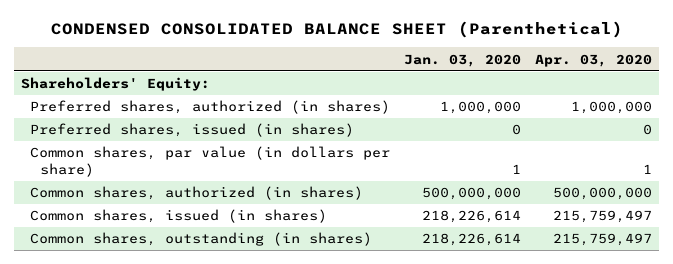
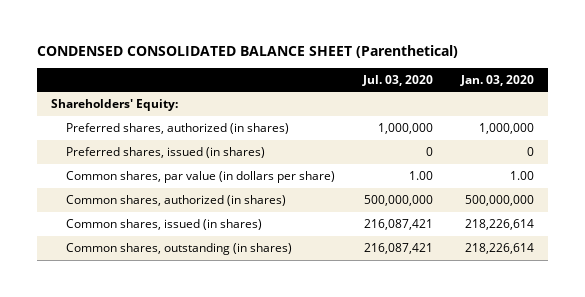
[535,53,653,67] Apr. 03, 2020 -> none
none -> [362,74,434,86] Jul. 03, 2020
[512,163,522,174] 1 -> [510,171,535,181] 1.00

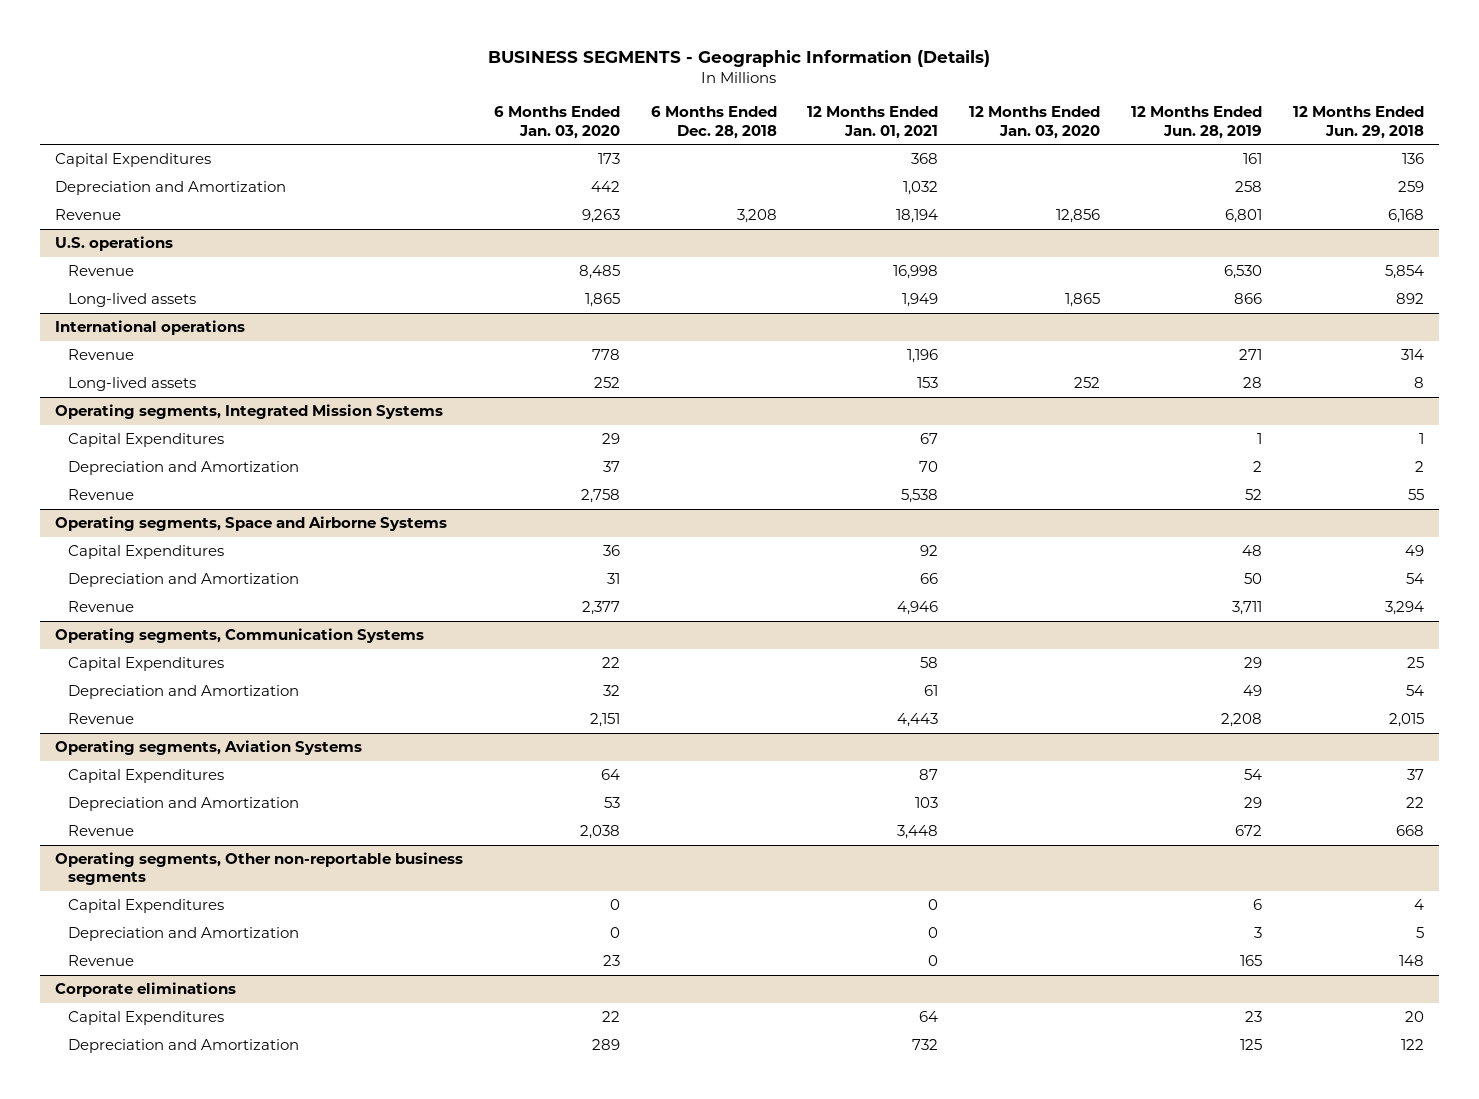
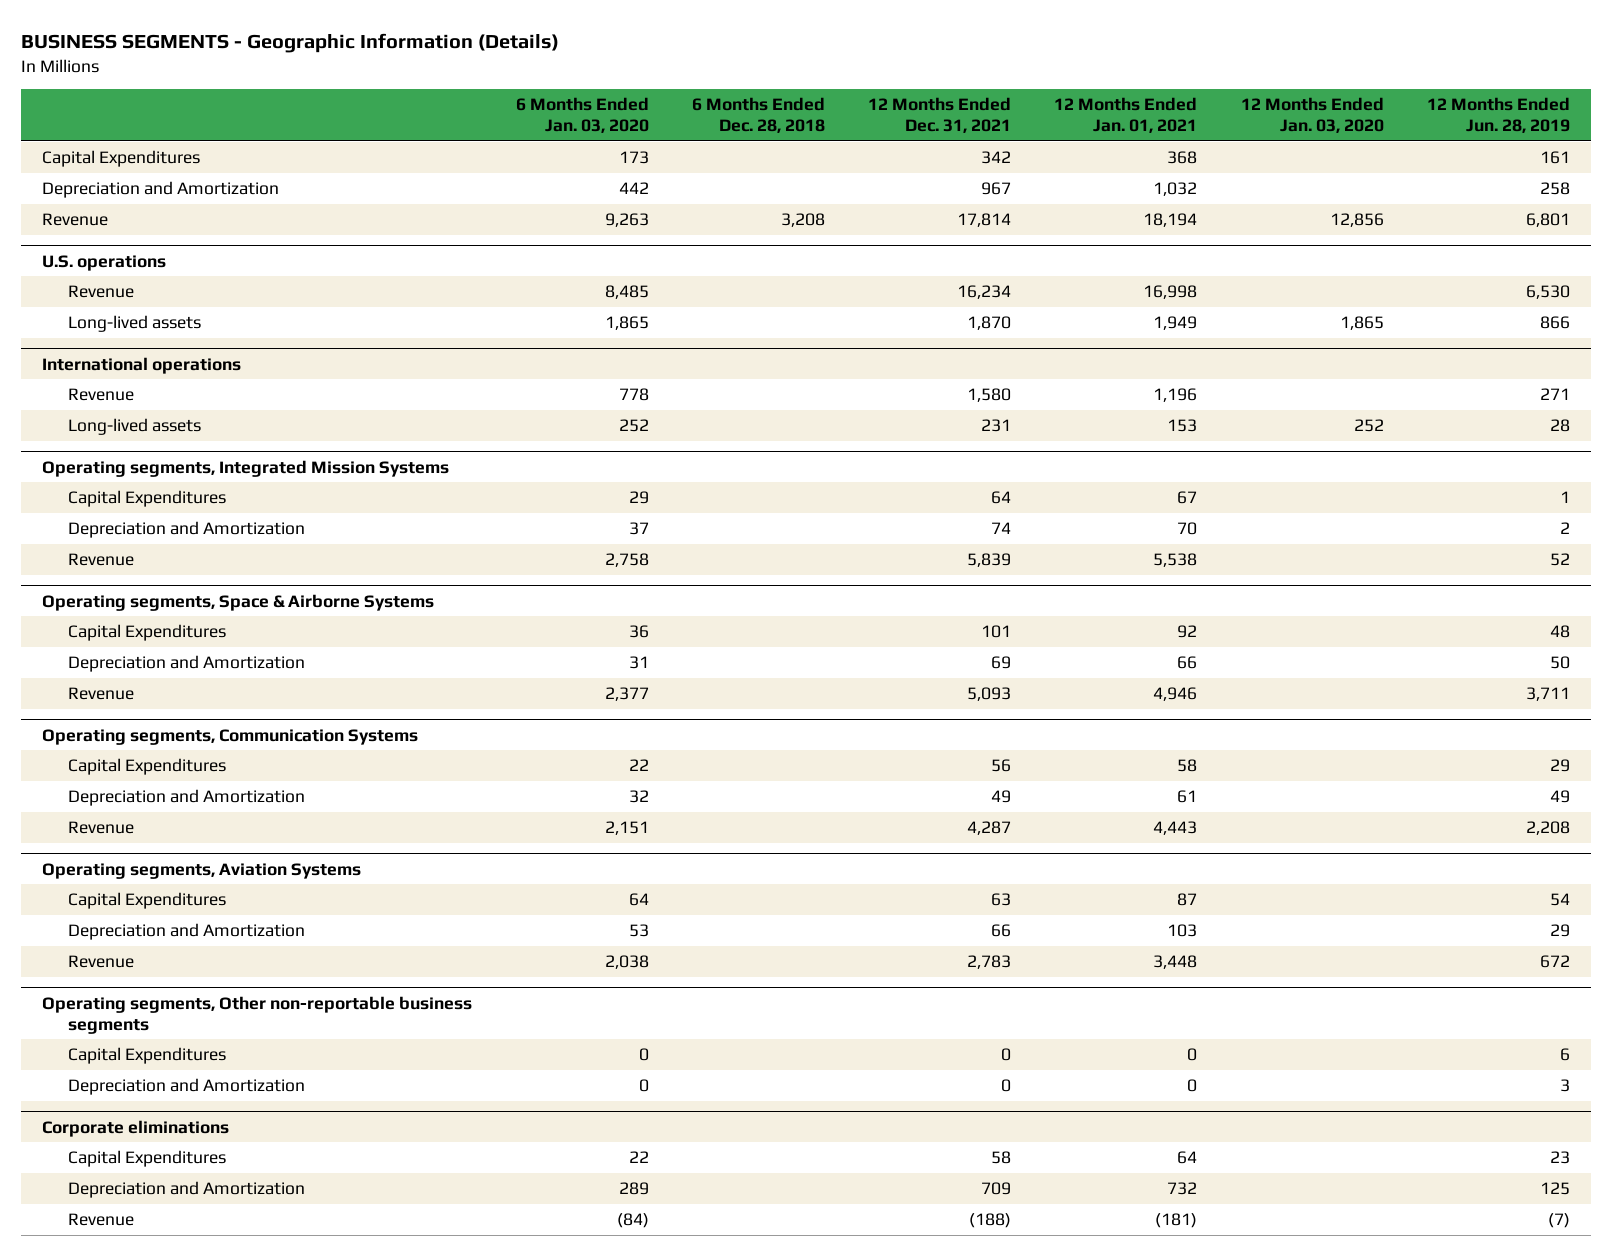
[1292,106,1424,139] 12 Months Ended Jun. 29, 2018 -> none
none -> [868,97,1012,134] 12 Months Ended Dec. 31, 2021
[55,516,448,532] Operating segments, Space and Airborne Systems -> [42,593,435,611] Operating segments, Space & Airborne Systems
[67,955,134,967] Revenue -> none
none -> [68,1213,135,1227] Revenue

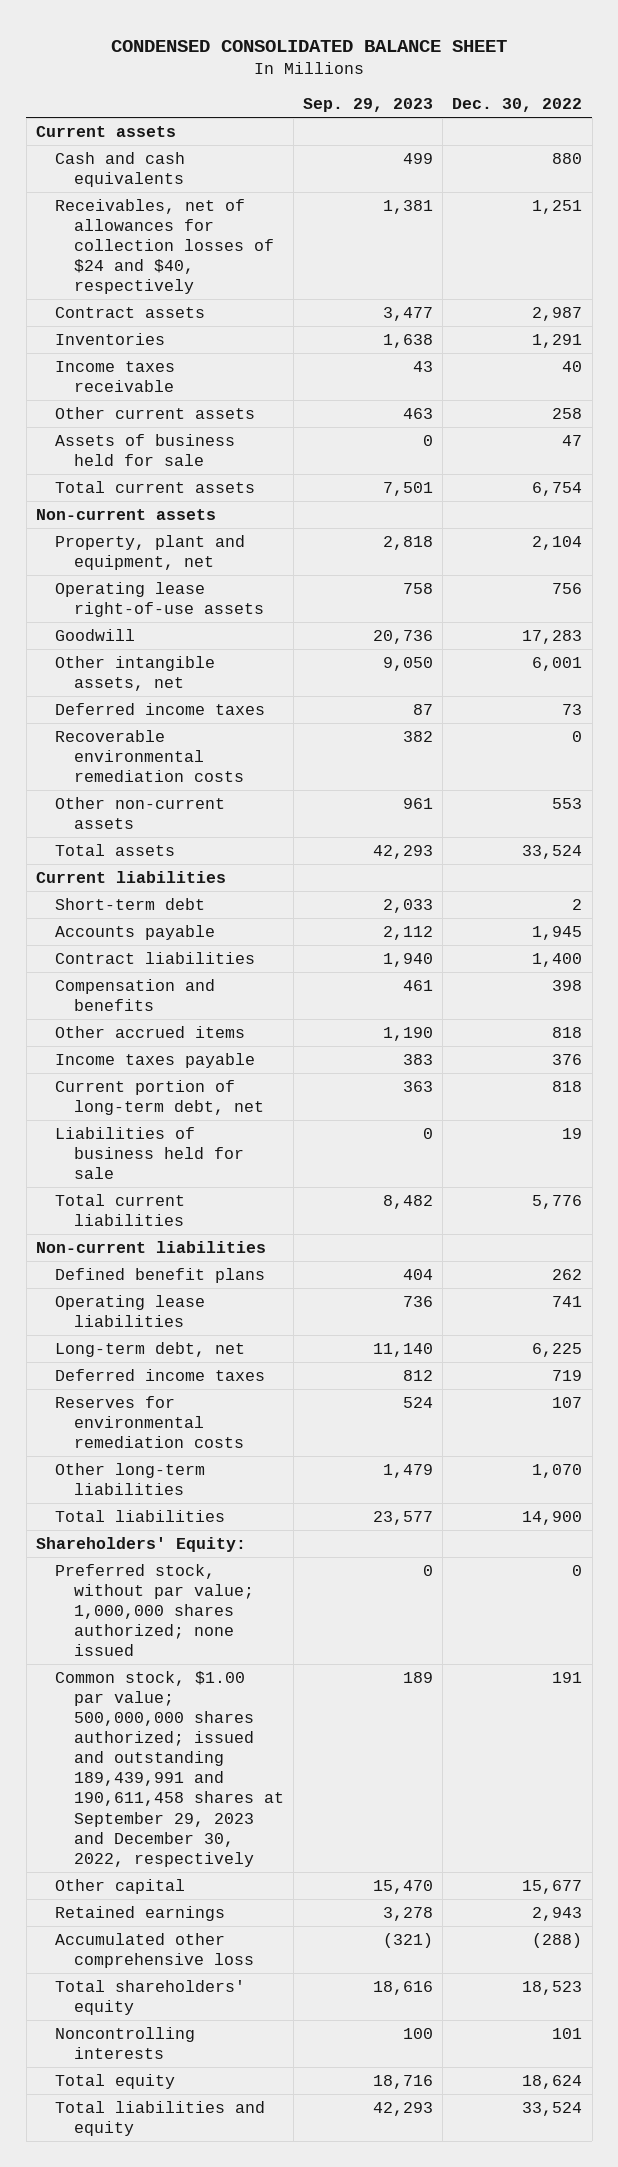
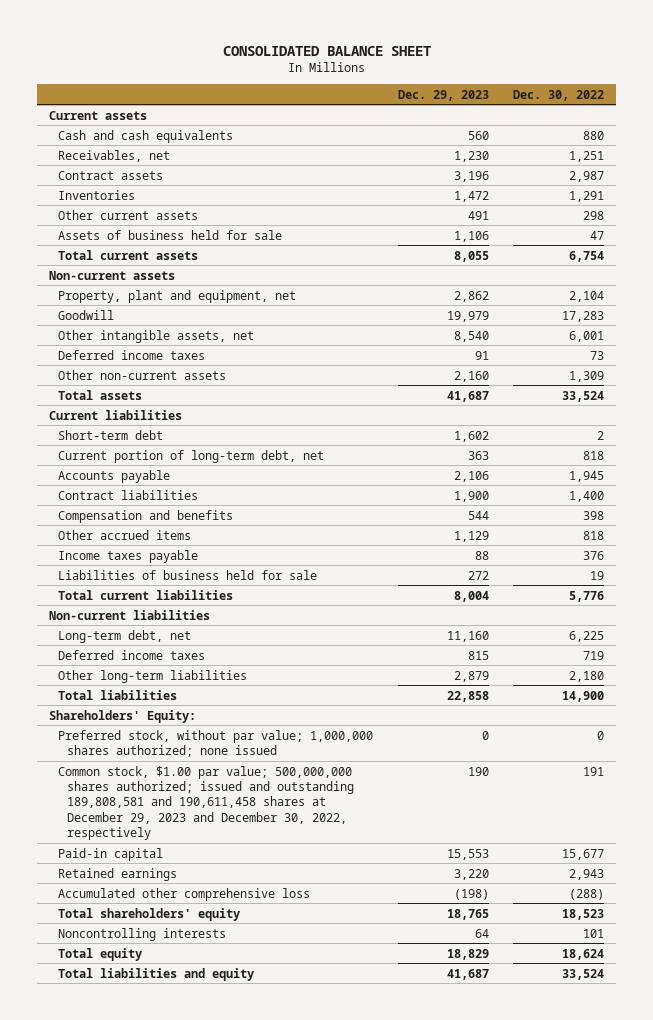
[111,39,508,52] CONDENSED CONSOLIDATED BALANCE SHEET -> [222,45,431,56] CONSOLIDATED BALANCE SHEET
[302,98,433,113] Sep. 29, 2023 -> none
none -> [397,89,489,101] Dec. 29, 2023
[54,198,274,295] Receivables, net of allowances for collection losses of $24 and $40, respectively -> [58,149,171,162] Receivables, net
[54,360,175,392] Income taxes receivable -> none
[552,407,583,419] 258 -> [583,210,605,220] 298
[54,581,264,617] Operating lease right-of-use assets -> none
[54,729,244,783] Recoverable environmental remediation costs -> none
[552,797,583,809] 553 -> [569,370,605,382] 1,309
[54,1079,264,1115] Current portion of long-term debt, net -> [58,449,325,463] Current portion of long-term debt, net
[54,1267,265,1283] Defined benefit plans -> none
[54,1294,205,1327] Operating lease liabilities -> none
[54,1395,244,1449] Reserves for environmental remediation costs -> none
[532,1463,583,1478] 1,070 -> [569,670,605,682] 2,180
[54,1670,284,1867] Common stock, $1.00 par value; 500,000,000 shares authorized; issued and outstanding 189,439,991 and 190,611,458 shares at September 29, 2023 and December 30, 2022, respectively -> [58,765,354,841] Common stock, $1.00 par value; 500,000,000 shares authorized; issued and outstanding 189,808,581 and 190,611,458 shares at December 29, 2023 and December 30, 2022, respectively
[54,1878,185,1894] Other capital -> [58,847,164,861] Paid-in capital

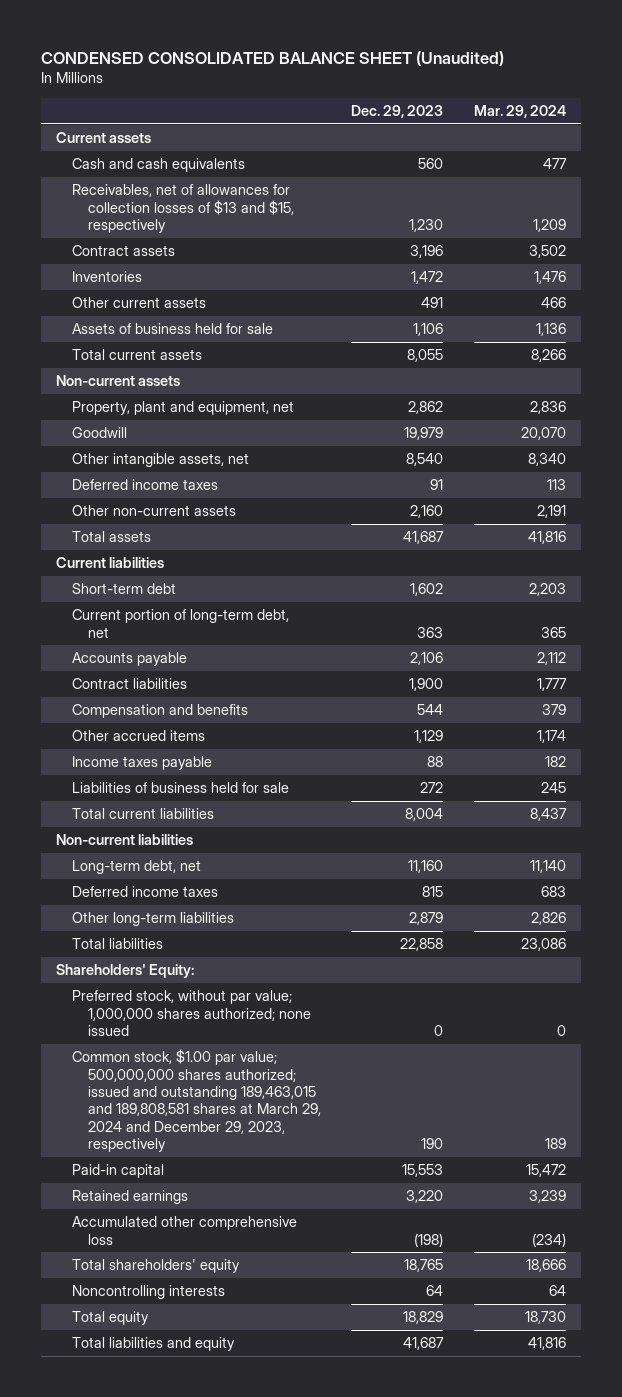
[222,45,431,56] CONSOLIDATED BALANCE SHEET -> [41,50,505,66] CONDENSED CONSOLIDATED BALANCE SHEET (Unaudited)
[513,89,605,101] Dec. 30, 2022 -> none
none -> [473,105,566,119] Mar. 29, 2024
[58,149,171,162] Receivables, net -> [72,184,295,233] Receivables, net of allowances for collection losses of $13 and $15, respectively
[58,765,354,841] Common stock, $1.00 par value; 500,000,000 shares authorized; issued and outstanding 189,808,581 and 190,611,458 shares at December 29, 2023 and December 30, 2022, respectively -> [72,1049,322,1153] Common stock, $1.00 par value; 500,000,000 shares authorized; issued and outstanding 189,463,015 and 189,808,581 shares at March 29, 2024 and December 29, 2023, respectively

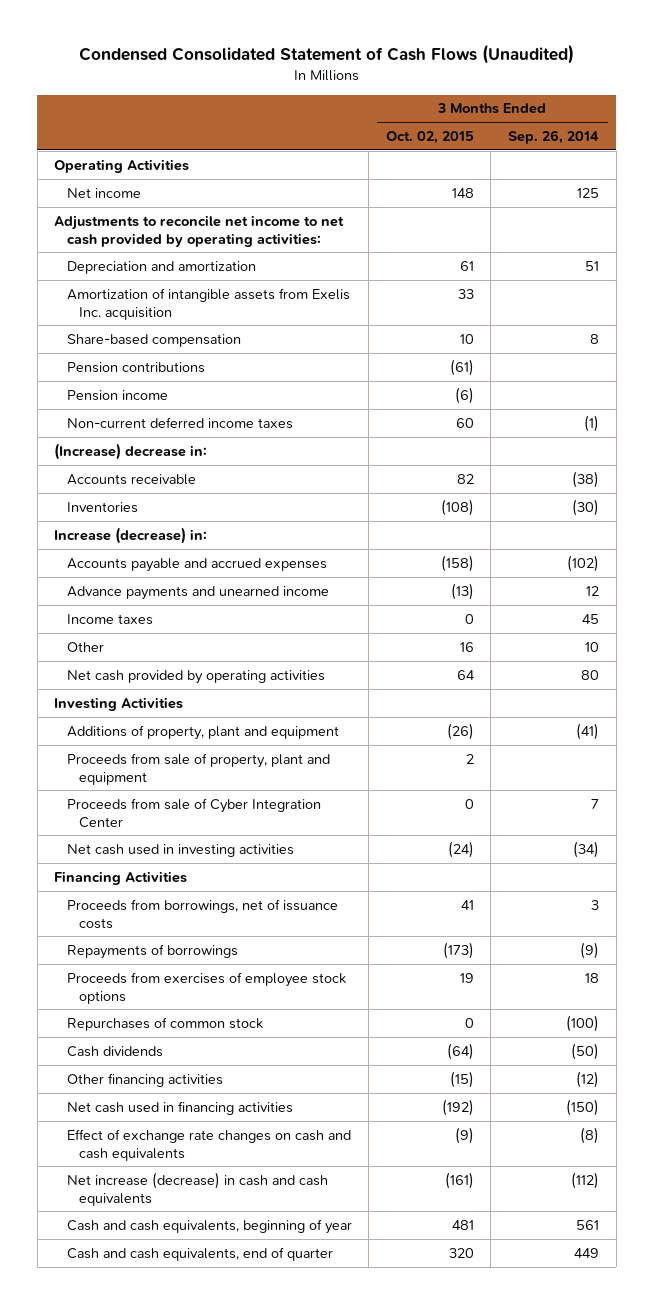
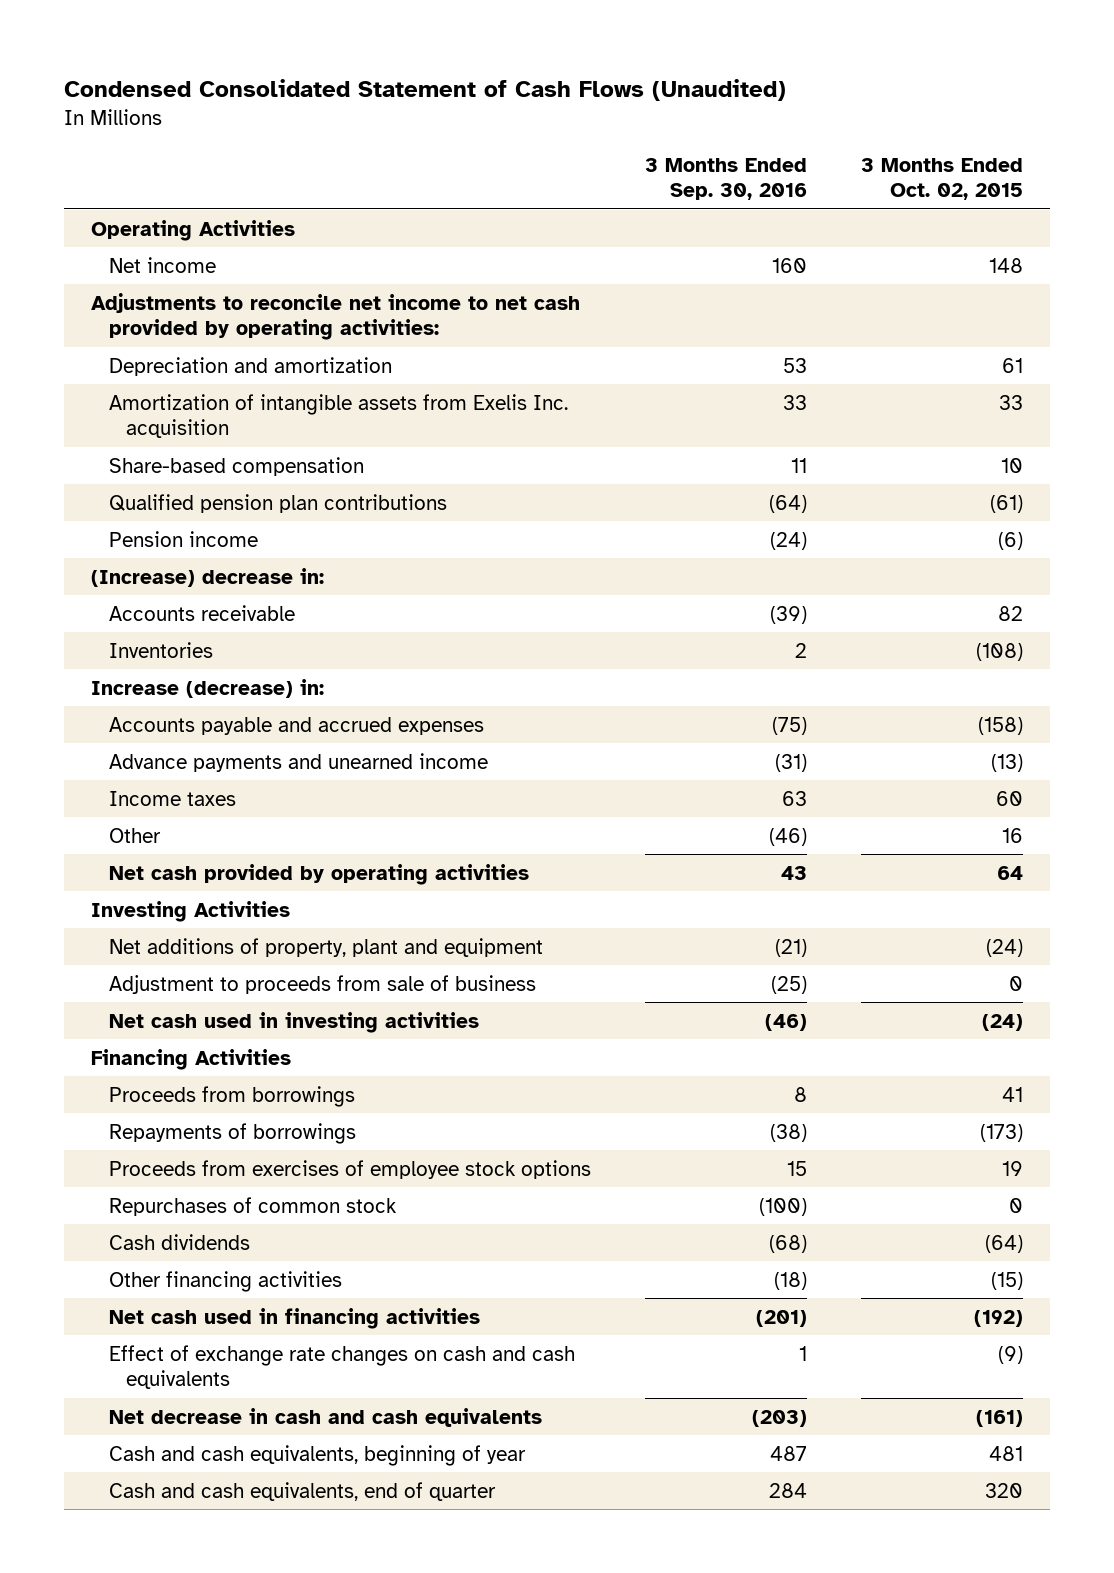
[508,129,600,144] Sep. 26, 2014 -> none
none -> [644,157,807,201] 3 Months Ended Sep. 30, 2016
[66,361,205,373] Pension contributions -> [108,493,447,513] Qualified pension plan contributions
[66,416,293,429] Non-current deferred income taxes -> none
[464,613,474,624] 0 -> [995,790,1023,806] 60
[66,752,330,785] Proceeds from sale of property, plant and equipment -> none
[66,797,321,828] Proceeds from sale of Cyber Integration Center -> none
[66,724,339,740] Additions of property, plant and equipment -> [108,937,543,957] Net additions of property, plant and equipment
[446,722,474,740] (26) -> [985,938,1023,957] (24)
none -> [108,974,536,994] Adjustment to proceeds from sale of business
[66,898,338,929] Proceeds from borrowings, net of issuance costs -> [108,1085,355,1107] Proceeds from borrowings
[66,1171,328,1206] Net increase (decrease) in cash and cash equivalents -> [108,1407,542,1427] Net decrease in cash and cash equivalents

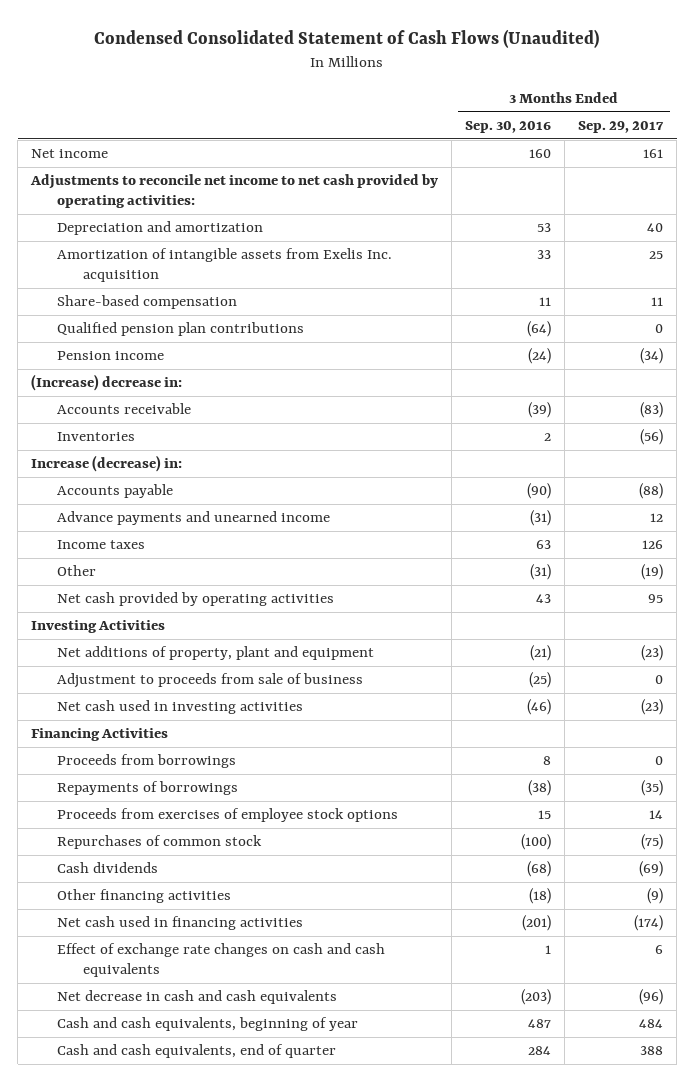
[860,157,1023,201] 3 Months Ended Oct. 02, 2015 -> none
none -> [578,120,665,133] Sep. 29, 2017
[91,219,296,241] Operating Activities -> none
[108,716,484,735] Accounts payable and accrued expenses -> none
none -> [56,484,173,499] Accounts payable
[768,827,807,846] (46) -> [530,564,552,581] (31)

